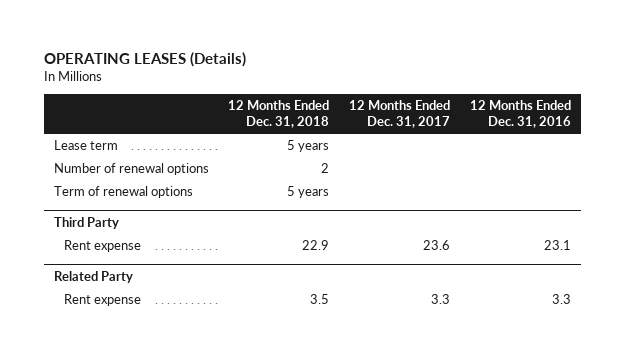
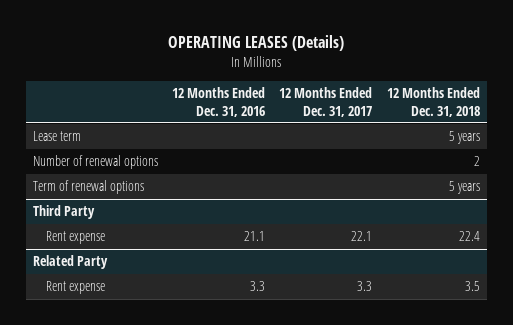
[302,240,330,251] 22.9 -> [458,231,480,242] 22.4
[423,240,451,251] 23.6 -> [351,231,373,242] 22.1
[544,240,572,251] 23.1 -> [244,231,266,242] 21.1

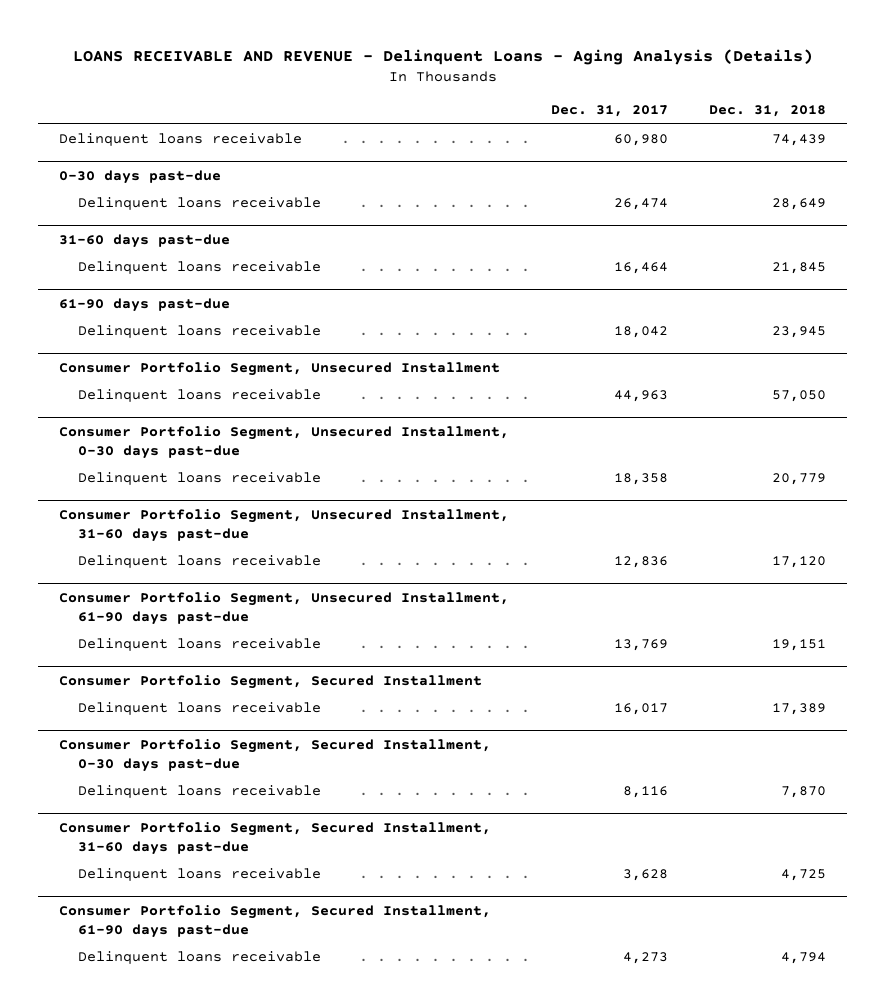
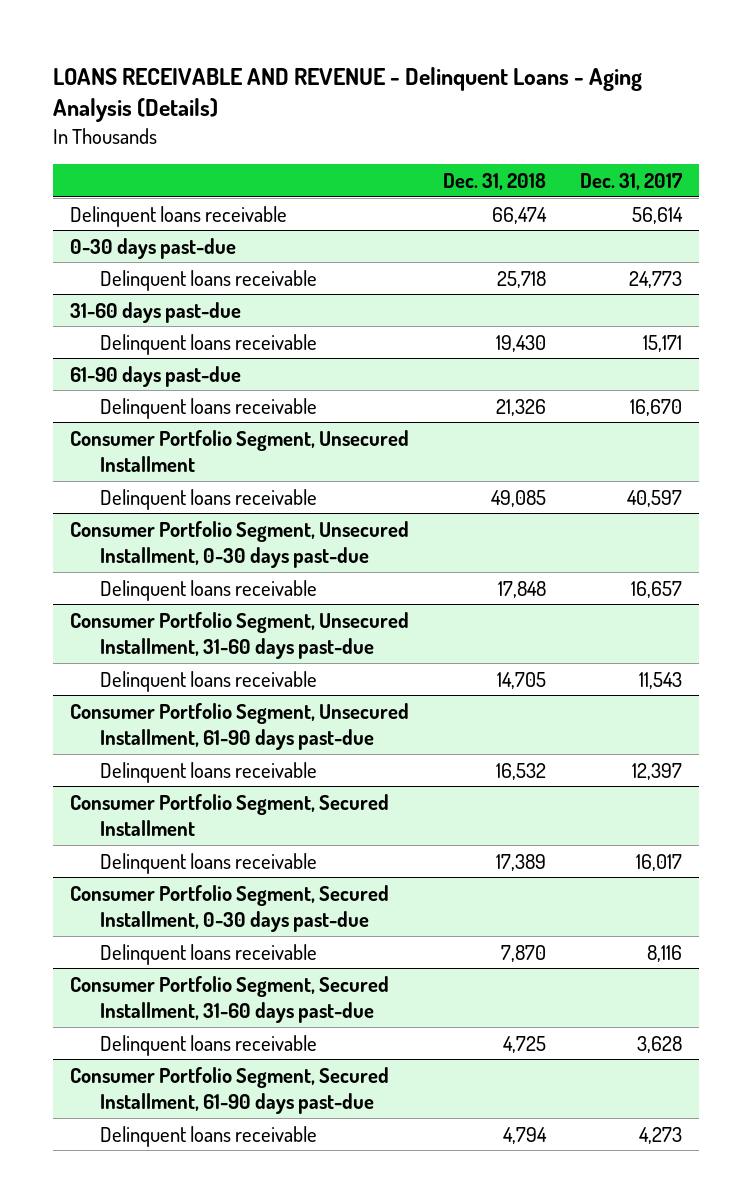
[613,134,668,147] 60,980 -> [632,206,684,224] 56,614
[772,134,827,147] 74,439 -> [492,206,548,224] 66,474
[613,198,668,211] 26,474 -> [629,270,683,288] 24,773
[772,198,827,211] 28,649 -> [497,270,547,288] 25,718
[613,262,668,275] 16,464 -> [643,334,683,352] 15,171
[772,262,827,275] 21,845 -> [496,334,547,352] 19,430
[613,326,668,339] 18,042 -> [630,398,683,416] 16,670
[772,326,827,339] 23,945 -> [496,398,547,416] 21,326
[613,390,668,403] 44,963 -> [627,489,683,507] 40,597
[772,390,827,403] 57,050 -> [491,489,547,507] 49,085
[613,473,668,486] 18,358 -> [631,580,683,598] 16,657
[772,473,827,486] 20,779 -> [498,580,547,598] 17,848
[613,556,668,569] 12,836 -> [639,671,683,689] 11,543
[772,556,827,569] 17,120 -> [497,671,547,689] 14,705
[613,639,668,652] 13,769 -> [632,762,683,780] 12,397
[772,639,827,652] 19,151 -> [496,762,547,780] 16,532

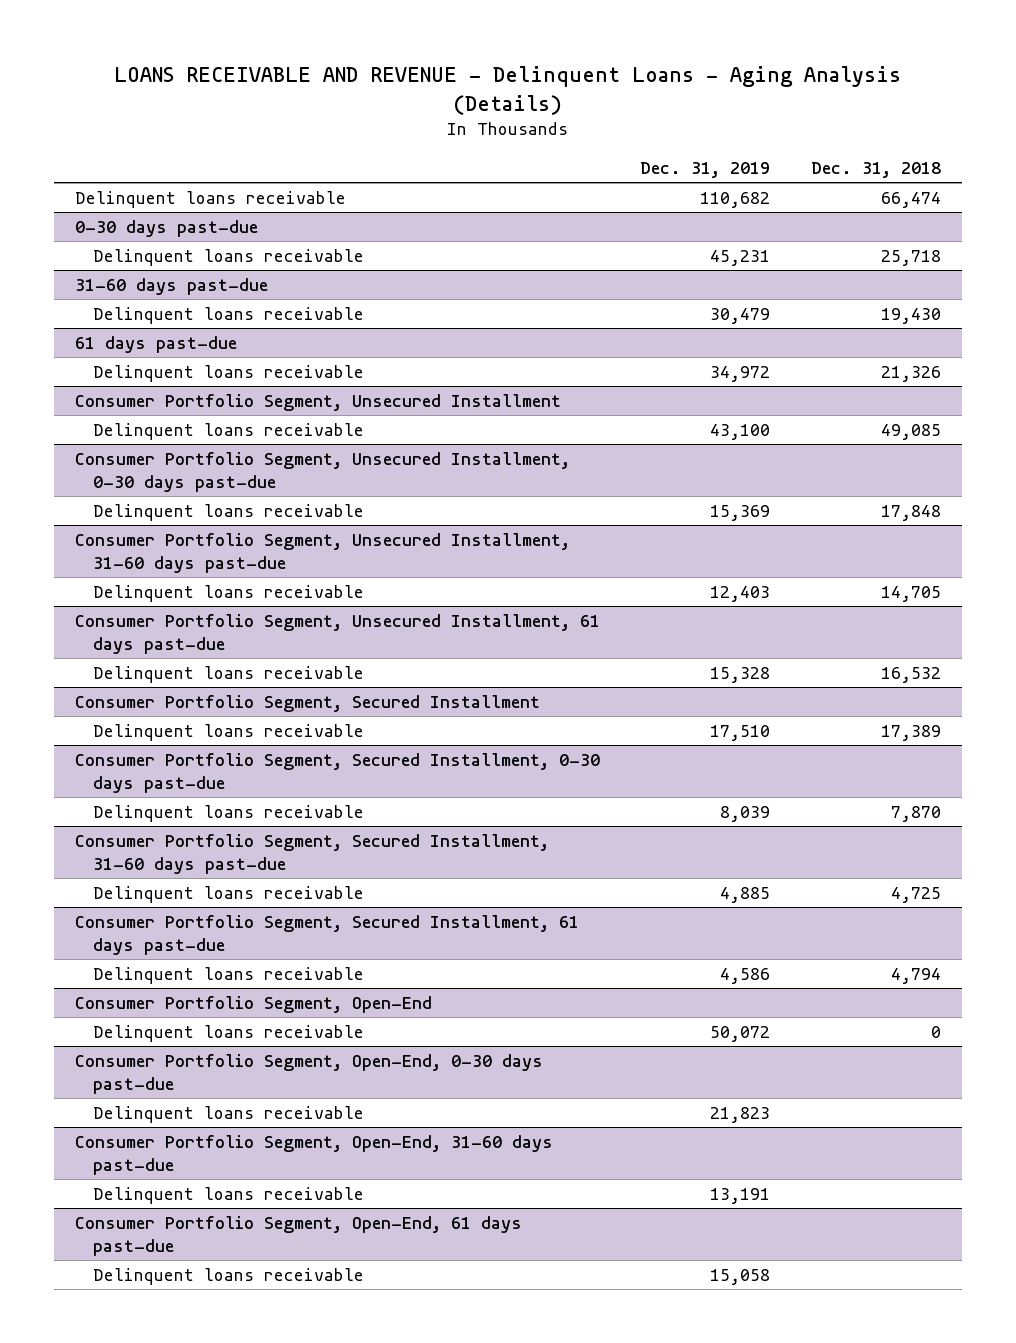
[580,173,683,191] Dec. 31, 2017 -> none
none -> [640,162,771,179] Dec. 31, 2019
[69,365,241,387] 61-90 days past-due -> [74,335,237,353] 61 days past-due
[69,702,409,751] Consumer Portfolio Segment, Unsecured Installment, 61-90 days past-due -> [74,613,600,654] Consumer Portfolio Segment, Unsecured Installment, 61 days past-due
[69,1066,389,1115] Consumer Portfolio Segment, Secured Installment, 61-90 days past-due -> [74,914,579,955] Consumer Portfolio Segment, Secured Installment, 61 days past-due
none -> [74,995,432,1013] Consumer Portfolio Segment, Open-End
none -> [92,1024,364,1042] Delinquent loans receivable
none -> [74,1053,543,1094] Consumer Portfolio Segment, Open-End, 0-30 days past-due
none -> [92,1105,364,1123] Delinquent loans receivable
none -> [74,1134,553,1175] Consumer Portfolio Segment, Open-End, 31-60 days past-due
none -> [92,1186,364,1204] Delinquent loans receivable
none -> [74,1215,522,1256] Consumer Portfolio Segment, Open-End, 61 days past-due
none -> [92,1267,364,1285] Delinquent loans receivable

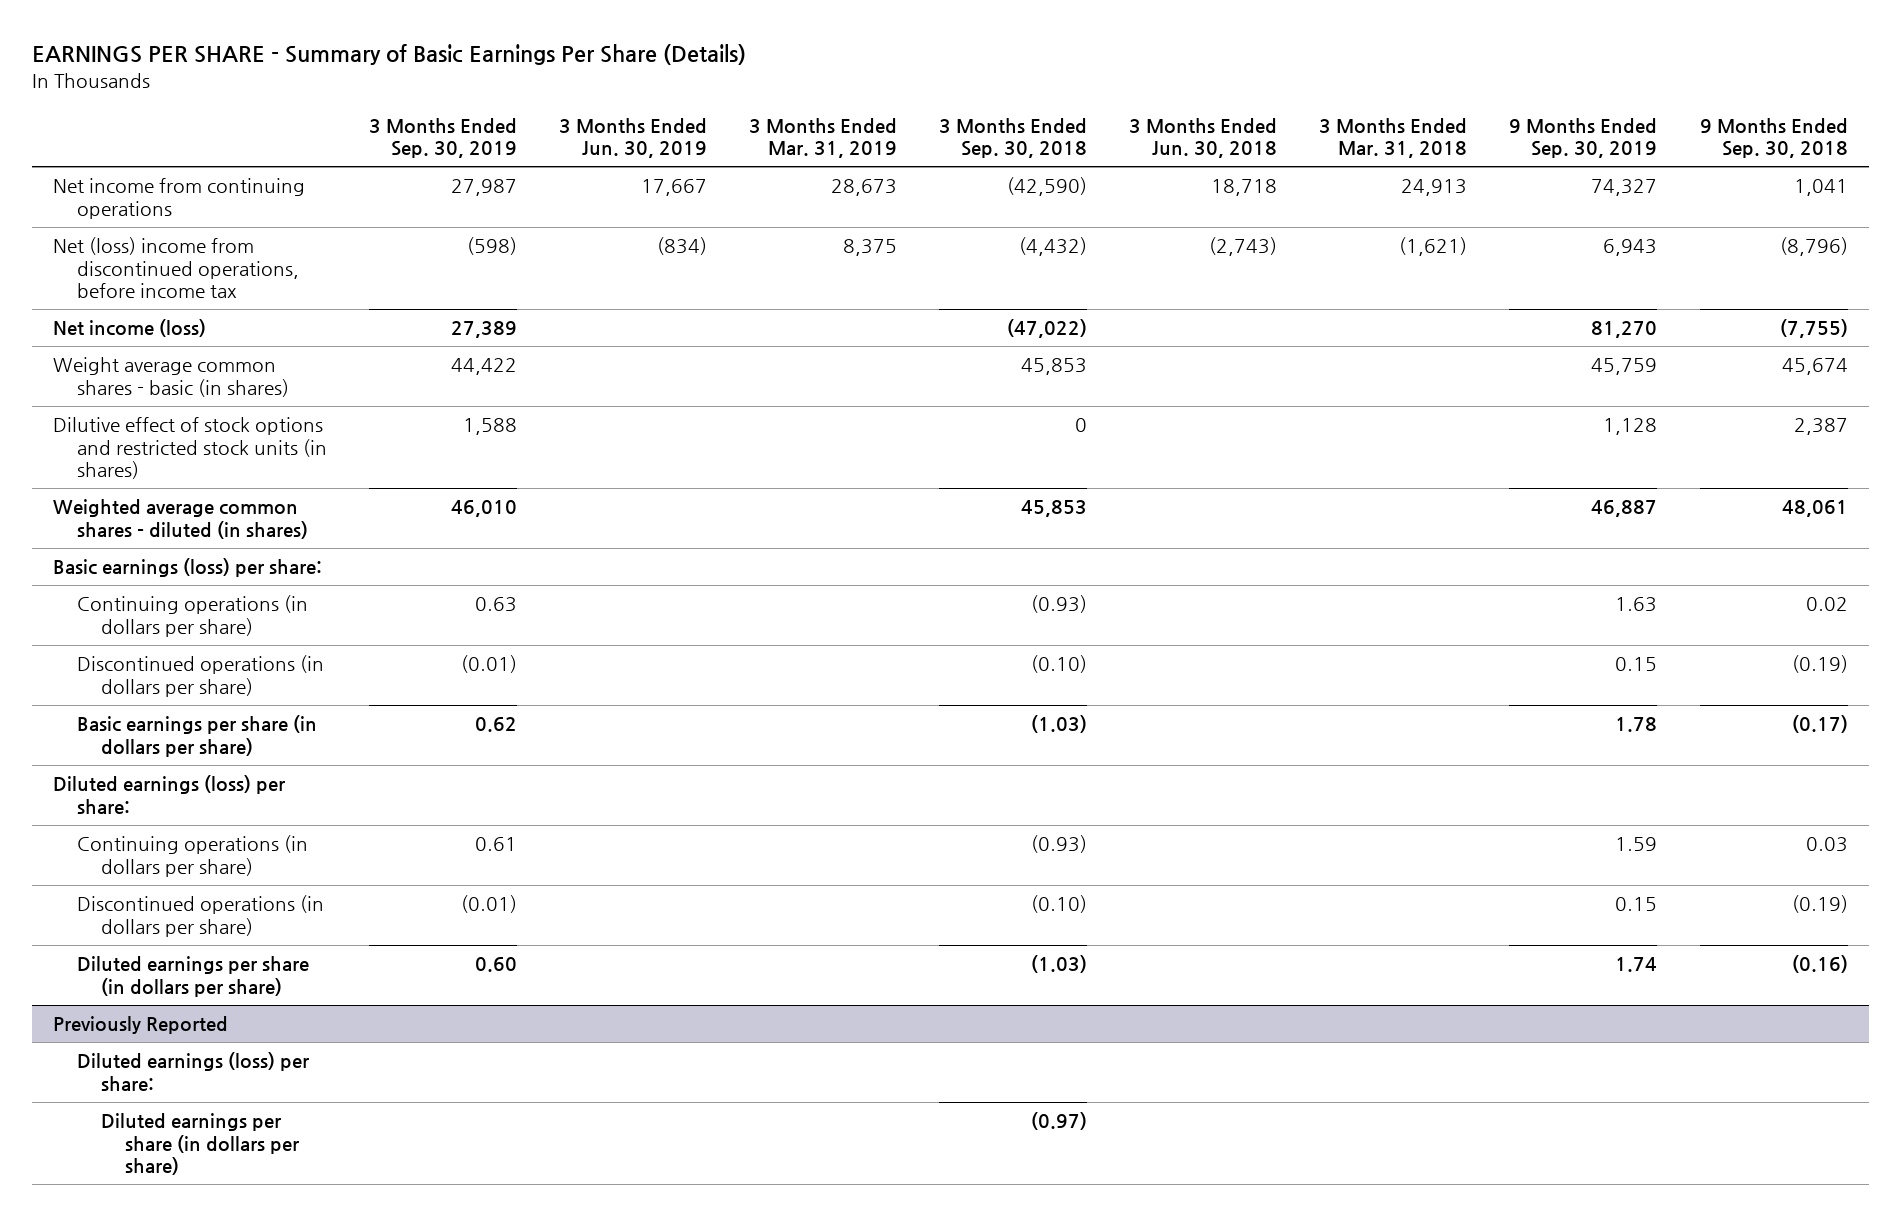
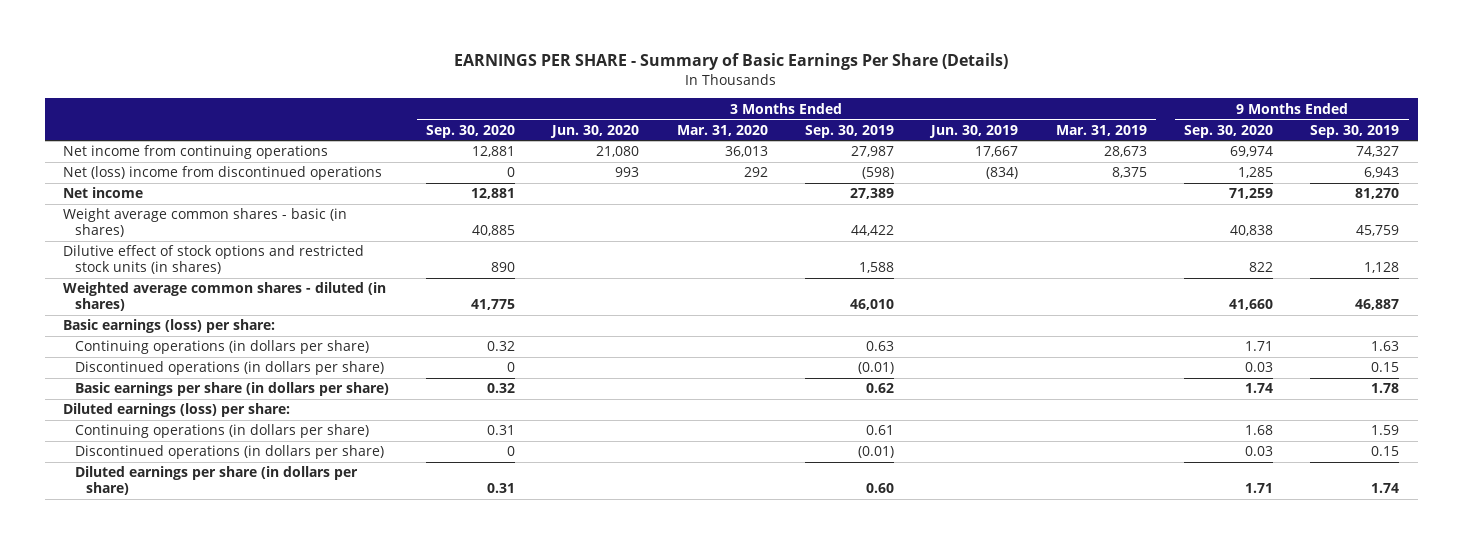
[939,117,1088,159] 3 Months Ended Sep. 30, 2018 -> none
[1129,117,1278,159] 3 Months Ended Jun. 30, 2018 -> none
[1319,117,1468,159] 3 Months Ended Mar. 31, 2018 -> none
[1699,117,1848,159] 9 Months Ended Sep. 30, 2018 -> none
none -> [426,124,516,138] Sep. 30, 2020
none -> [550,124,640,138] Jun. 30, 2020
none -> [676,124,768,136] Mar. 31, 2020
none -> [1183,124,1273,138] Sep. 30, 2020
[52,237,299,299] Net (loss) income from discontinued operations, before income tax -> [63,166,383,181] Net (loss) income from discontinued operations
[52,319,206,338] Net income (loss) -> [63,187,144,199] Net income
[52,1016,228,1035] Previously Reported -> none
[76,1052,309,1091] Diluted earnings (loss) per share: -> none
[100,1113,299,1176] Diluted earnings per share (in dollars per share) -> none

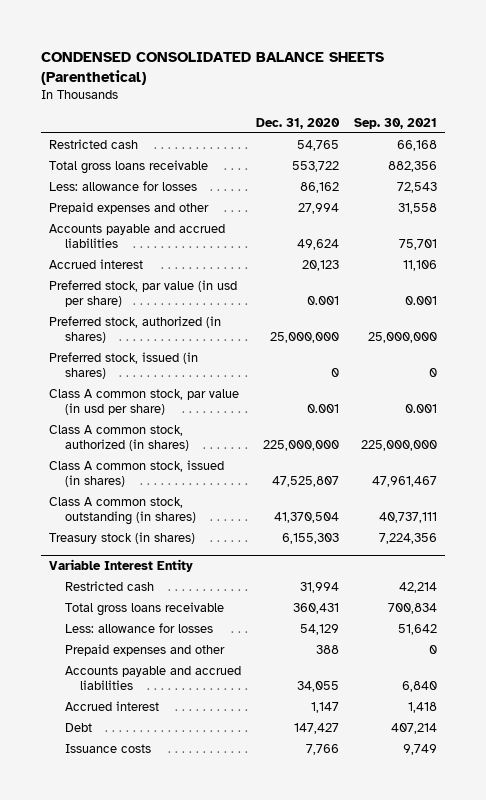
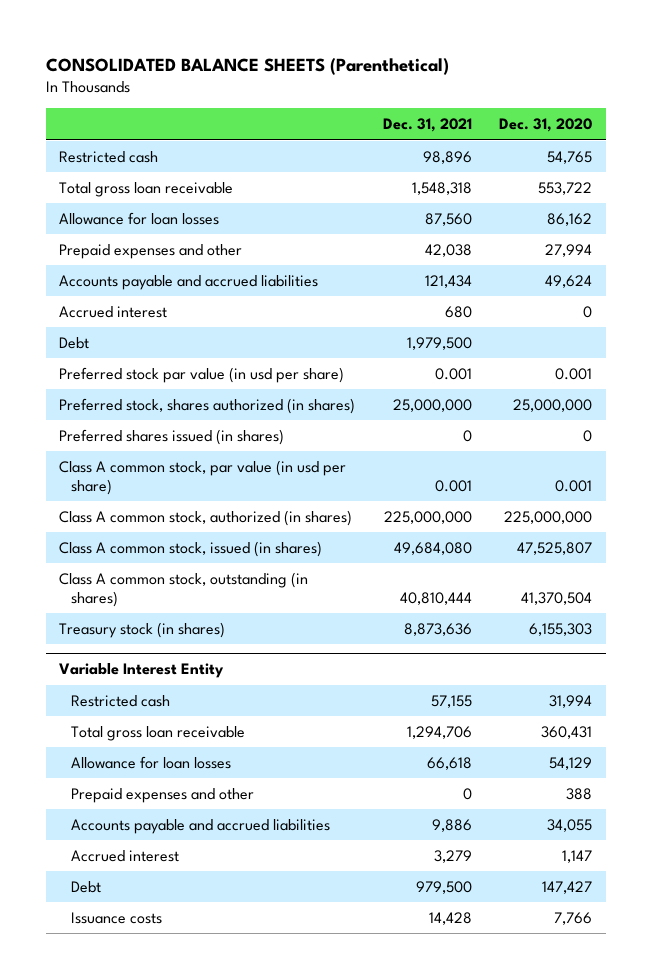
[41,51,385,85] CONDENSED CONSOLIDATED BALANCE SHEETS (Parenthetical) -> [45,57,449,75] CONSOLIDATED BALANCE SHEETS (Parenthetical)
[354,117,438,129] Sep. 30, 2021 -> none
none -> [382,118,472,133] Dec. 31, 2021
[49,159,209,174] Total gross loans receivable -> [59,182,234,198] Total gross loan receivable
[49,180,198,191] Less: allowance for losses -> [59,212,220,226] Allowance for loan losses
[301,259,339,271] 20,123 -> [583,306,593,319] 0
none -> [59,337,90,350] Debt
[49,279,238,307] Preferred stock, par value (in usd per share) -> [59,367,345,384] Preferred stock par value (in usd per share)
[49,315,222,343] Preferred stock, authorized (in shares) -> [59,398,356,415] Preferred stock, shares authorized (in shares)
[49,351,199,379] Preferred stock, issued (in shares) -> [59,429,285,446] Preferred shares issued (in shares)
[64,601,224,616] Total gross loans receivable -> [71,726,246,742] Total gross loan receivable
[64,622,213,633] Less: allowance for losses -> [71,756,232,770] Allowance for loan losses

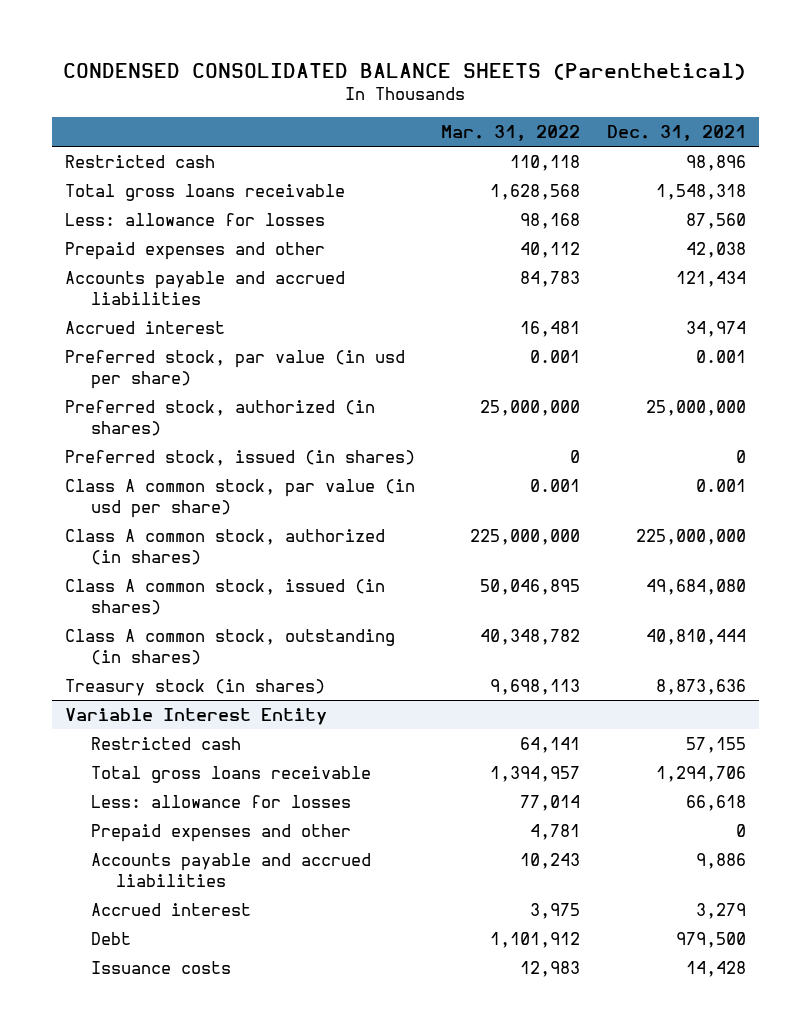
[45,57,449,75] CONSOLIDATED BALANCE SHEETS (Parenthetical) -> [63,62,747,80] CONDENSED CONSOLIDATED BALANCE SHEETS (Parenthetical)
[499,118,593,133] Dec. 31, 2020 -> none
none -> [441,124,581,141] Mar. 31, 2022
[59,182,234,198] Total gross loan receivable -> [65,184,346,202] Total gross loans receivable
[59,212,220,226] Allowance for loan losses -> [65,213,326,227] Less: allowance for losses
[59,337,90,350] Debt -> none
[444,306,472,319] 680 -> [685,321,746,338] 34,974
[59,367,345,384] Preferred stock par value (in usd per share) -> [65,350,406,390] Preferred stock, par value (in usd per share)
[59,398,356,415] Preferred stock, shares authorized (in shares) -> [65,400,376,437] Preferred stock, authorized (in shares)
[59,429,285,446] Preferred shares issued (in shares) -> [65,450,416,467] Preferred stock, issued (in shares)
[71,726,246,742] Total gross loan receivable -> [90,766,371,784] Total gross loans receivable
[71,756,232,770] Allowance for loan losses -> [90,795,351,809] Less: allowance for losses

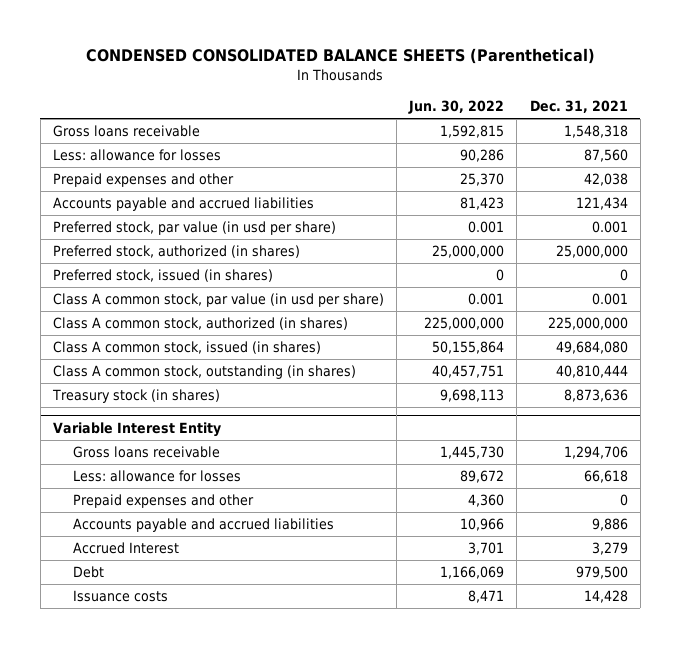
[441,124,581,141] Mar. 31, 2022 -> none
none -> [408,100,505,115] Jun. 30, 2022
[65,155,216,169] Restricted cash -> none
[65,184,346,202] Total gross loans receivable -> [52,125,200,138] Gross loans receivable
[65,321,226,335] Accrued interest -> none
[90,737,241,751] Restricted cash -> none
[90,766,371,784] Total gross loans receivable -> [73,446,221,459] Gross loans receivable
[90,903,251,917] Accrued interest -> [73,542,180,555] Accrued Interest

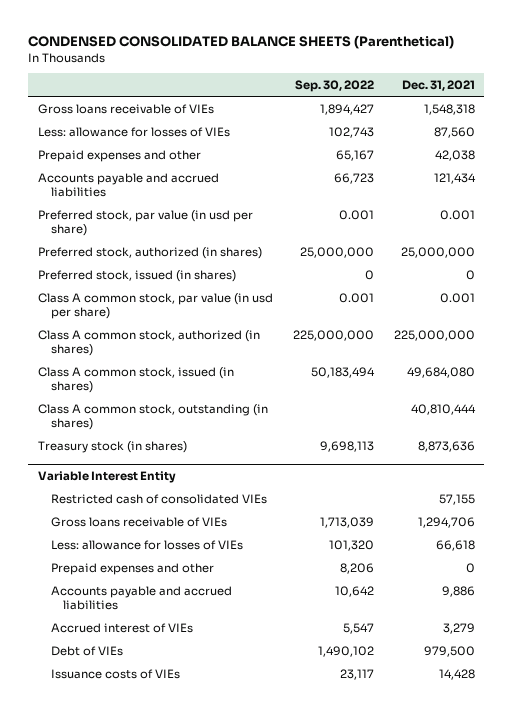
[408,100,505,115] Jun. 30, 2022 -> none
none -> [294,79,374,92] Sep. 30, 2022
[52,125,200,138] Gross loans receivable -> [38,103,215,114] Gross loans receivable of VIEs
[52,149,221,162] Less: allowance for losses -> [38,126,231,137] Less: allowance for losses of VIEs
none -> [50,493,267,504] Restricted cash of consolidated VIEs
[73,446,221,459] Gross loans receivable -> [50,516,227,527] Gross loans receivable of VIEs
[73,470,242,483] Less: allowance for losses -> [50,539,243,550] Less: allowance for losses of VIEs
[73,542,180,555] Accrued Interest -> [50,622,193,633] Accrued interest of VIEs
[73,566,105,579] Debt -> [50,645,123,656] Debt of VIEs
[73,590,169,603] Issuance costs -> [50,668,180,679] Issuance costs of VIEs

